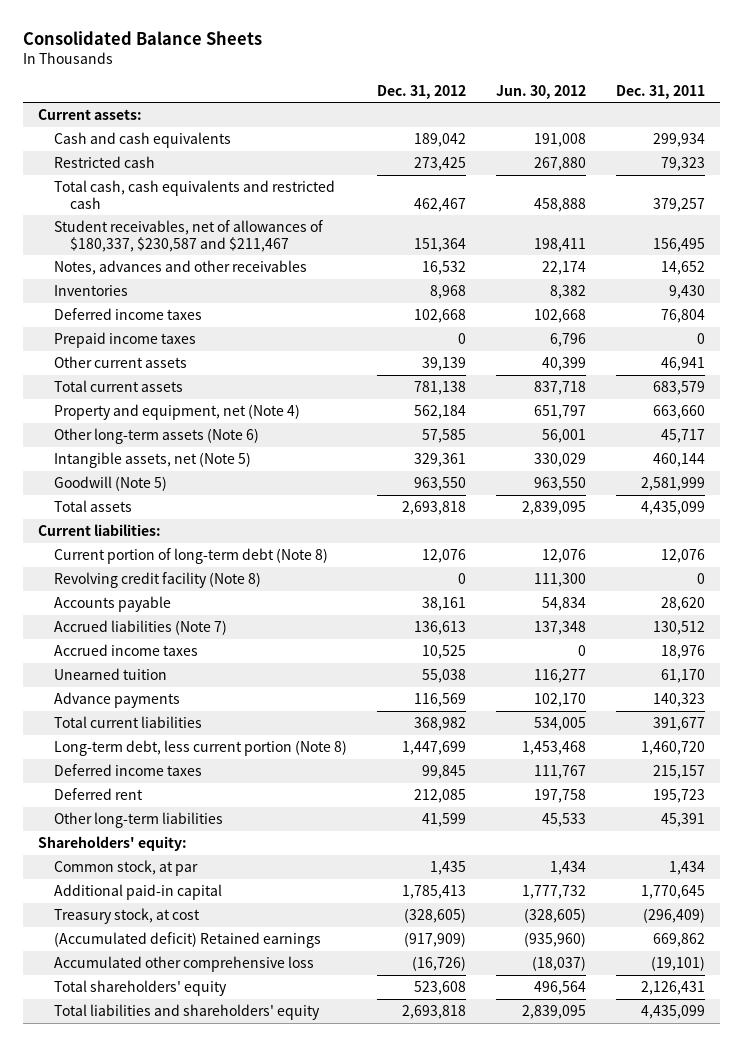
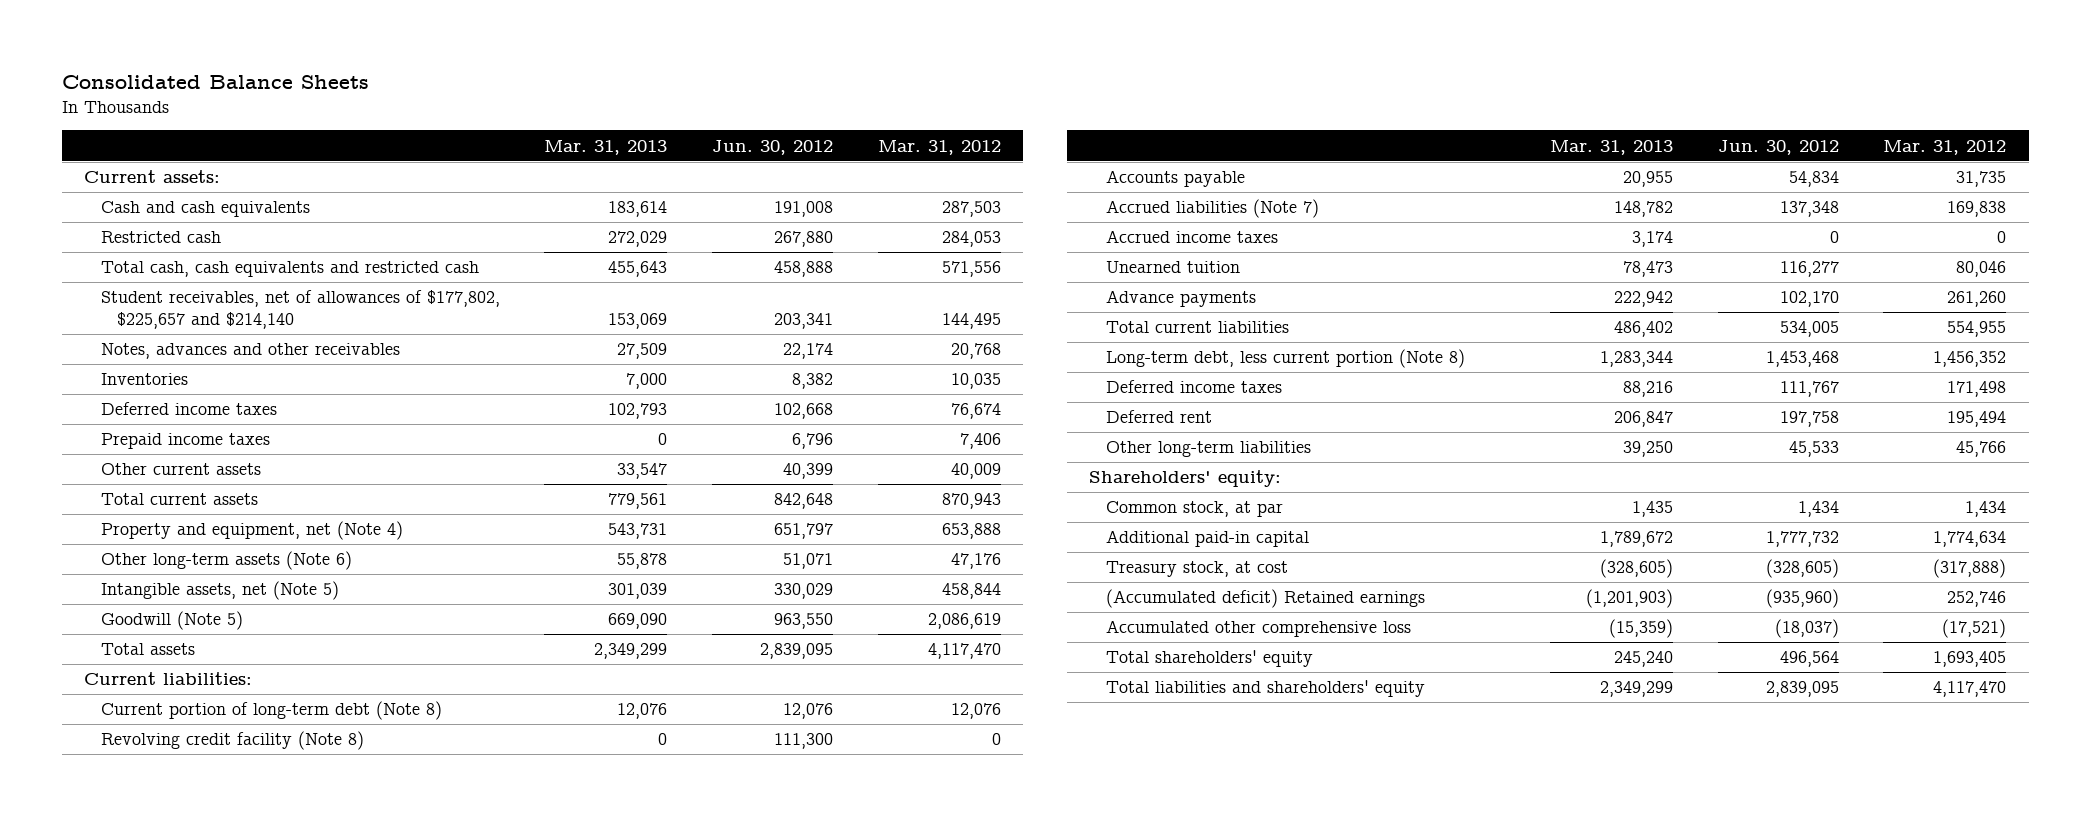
[376,84,466,99] Dec. 31, 2012 -> none
[615,84,705,99] Dec. 31, 2011 -> none
none -> [544,139,668,155] Mar. 31, 2013
none -> [877,139,1001,155] Mar. 31, 2012
[54,219,324,252] Student receivables, net of allowances of $180,337, $230,587 and $211,467 -> [100,290,500,330] Student receivables, net of allowances of $177,802, $225,657 and $214,140
[533,237,586,252] 198,411 -> [773,313,833,330] 203,341
[533,380,586,395] 837,718 -> [773,493,833,510] 842,648
[541,428,586,443] 56,001 -> [782,553,833,570] 51,071

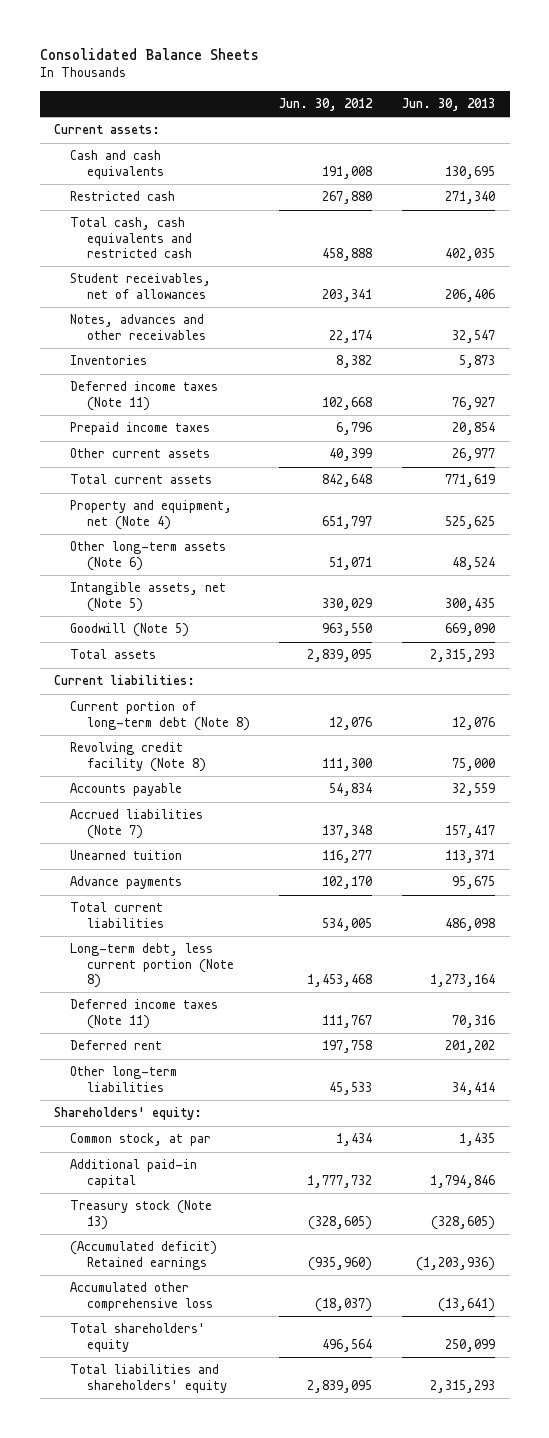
[544,139,668,155] Mar. 31, 2013 -> none
[877,139,1001,155] Mar. 31, 2012 -> none
none -> [402,97,496,111] Jun. 30, 2013
[100,290,500,330] Student receivables, net of allowances of $177,802, $225,657 and $214,140 -> [70,273,212,299] Student receivables, net of allowances
[100,402,277,416] Deferred income taxes -> [70,381,219,411] Deferred income taxes (Note 11)
[1106,230,1279,244] Accrued income taxes -> none
[1106,380,1283,394] Deferred income taxes -> [70,999,219,1029] Deferred income taxes (Note 11)
[1106,561,1289,578] Treasury stock, at cost -> [70,1200,213,1230] Treasury stock (Note 13)

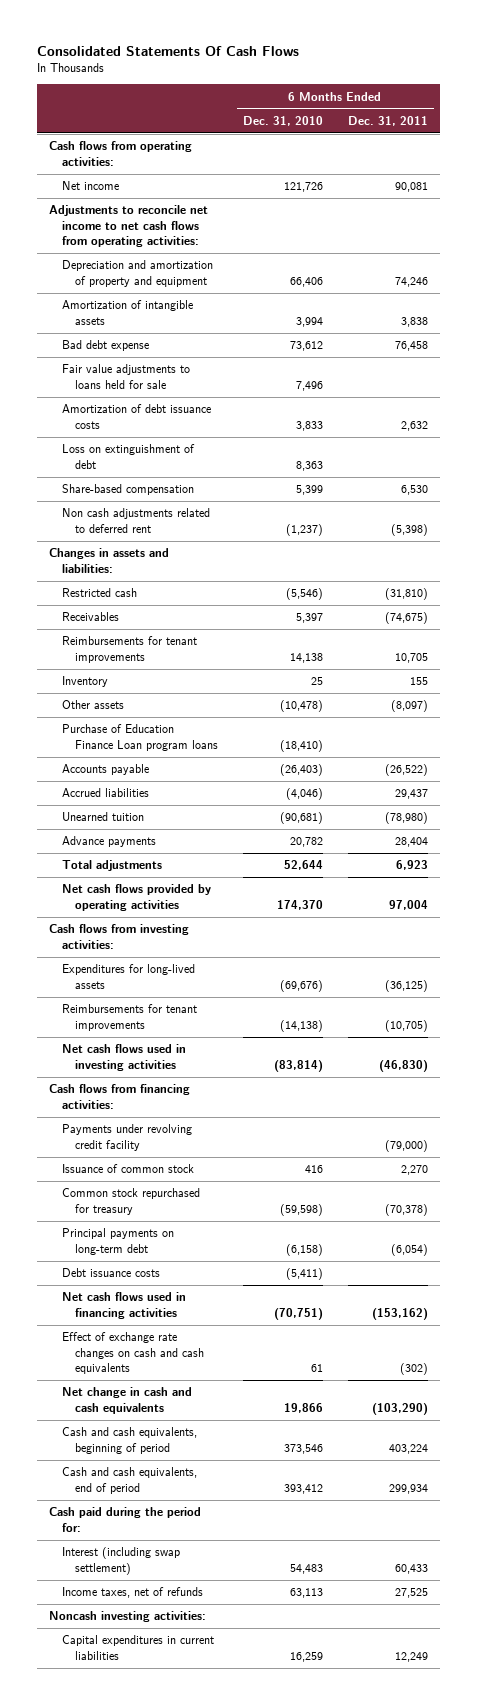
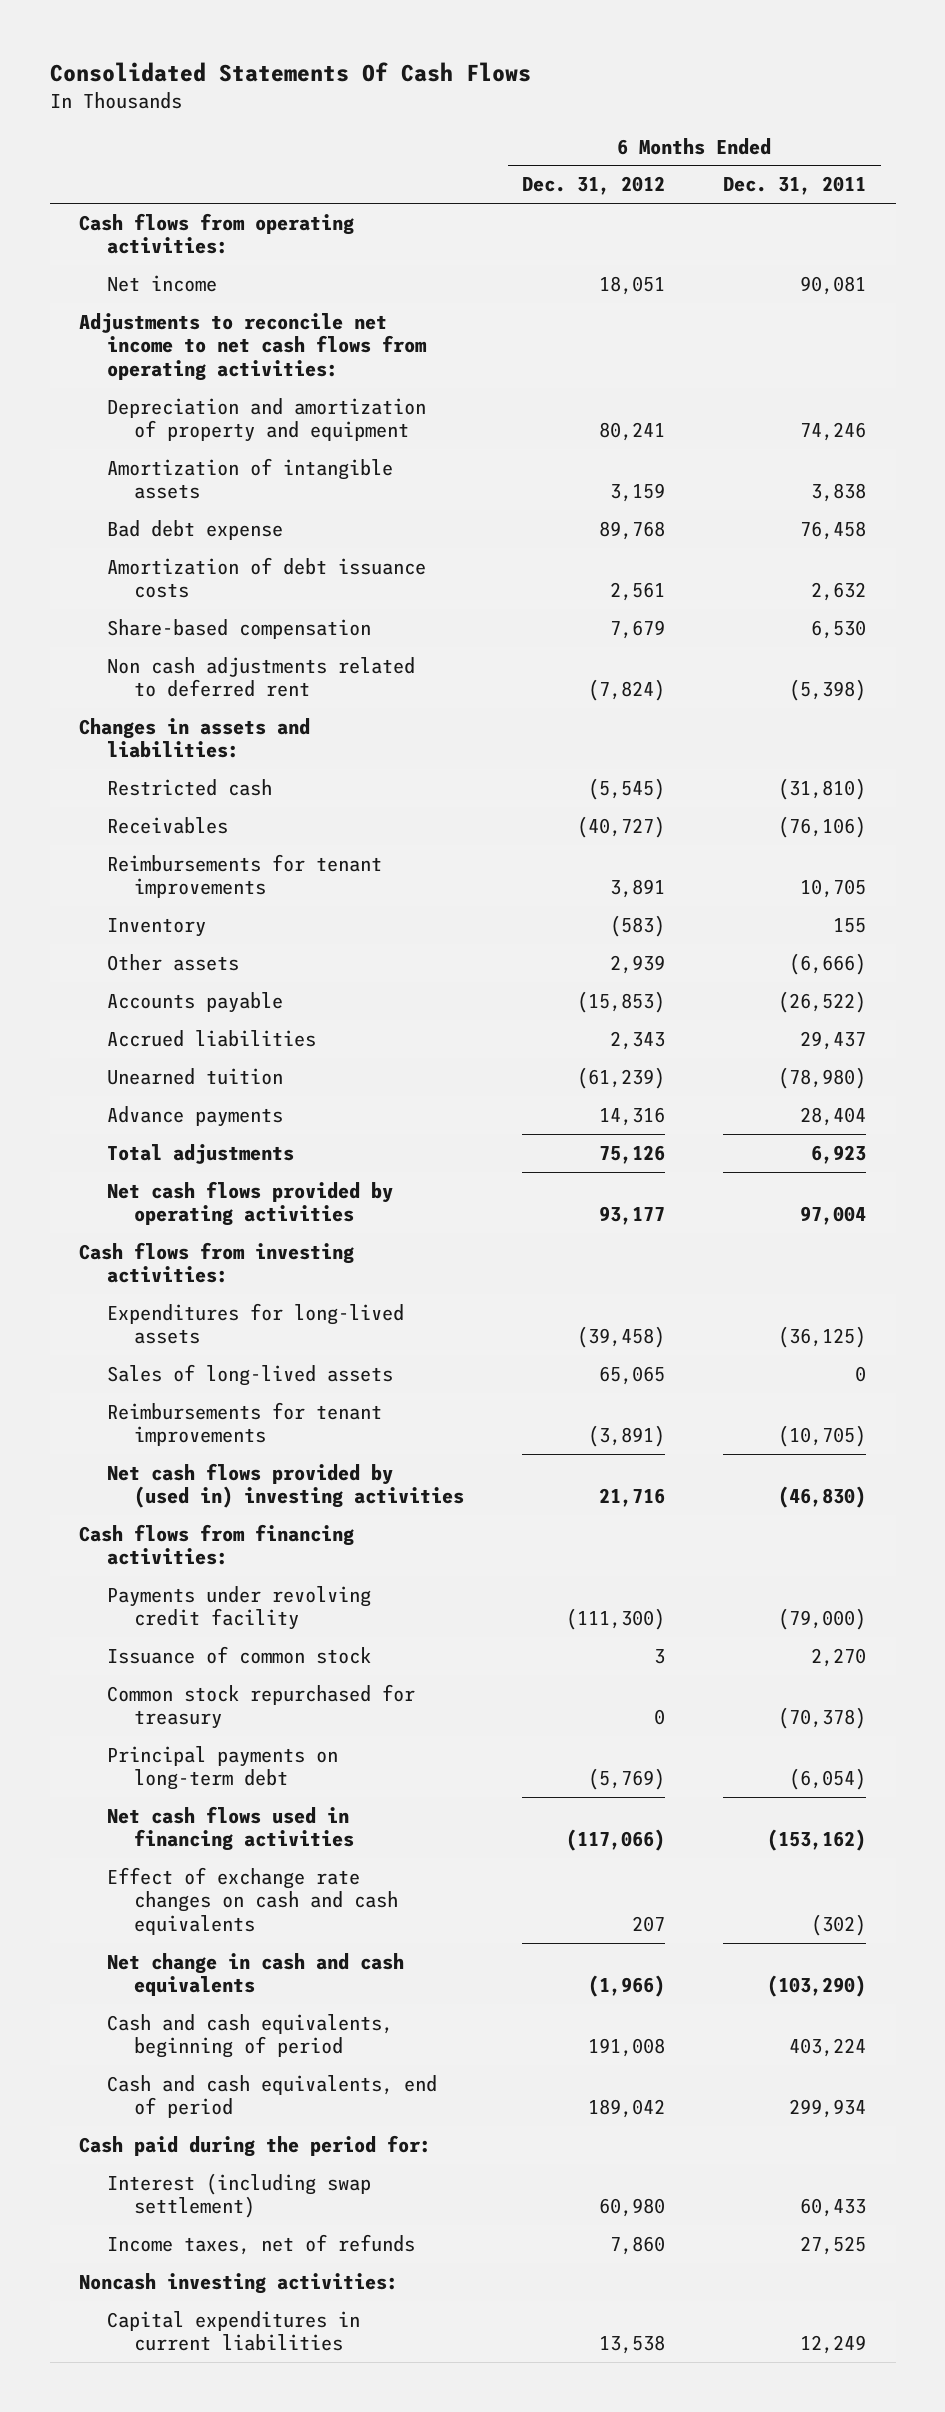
[243,116,324,127] Dec. 31, 2010 -> none
none -> [522,176,666,196] Dec. 31, 2012
[62,364,191,389] Fair value adjustments to loans held for sale -> none
[62,444,196,469] Loss on extinguishment of debt -> none
[384,612,428,625] (74,675) -> [778,815,867,838] (76,106)
[62,724,219,751] Purchase of Education Finance Loan program loans -> none
[390,700,428,713] (8,097) -> [789,952,867,975] (6,666)
none -> [106,1363,393,1386] Sales of long-lived assets
[62,1044,187,1071] Net cash flows used in investing activities -> [106,1462,465,1509] Net cash flows provided by (used in) investing activities
[62,1268,161,1278] Debt issuance costs -> none

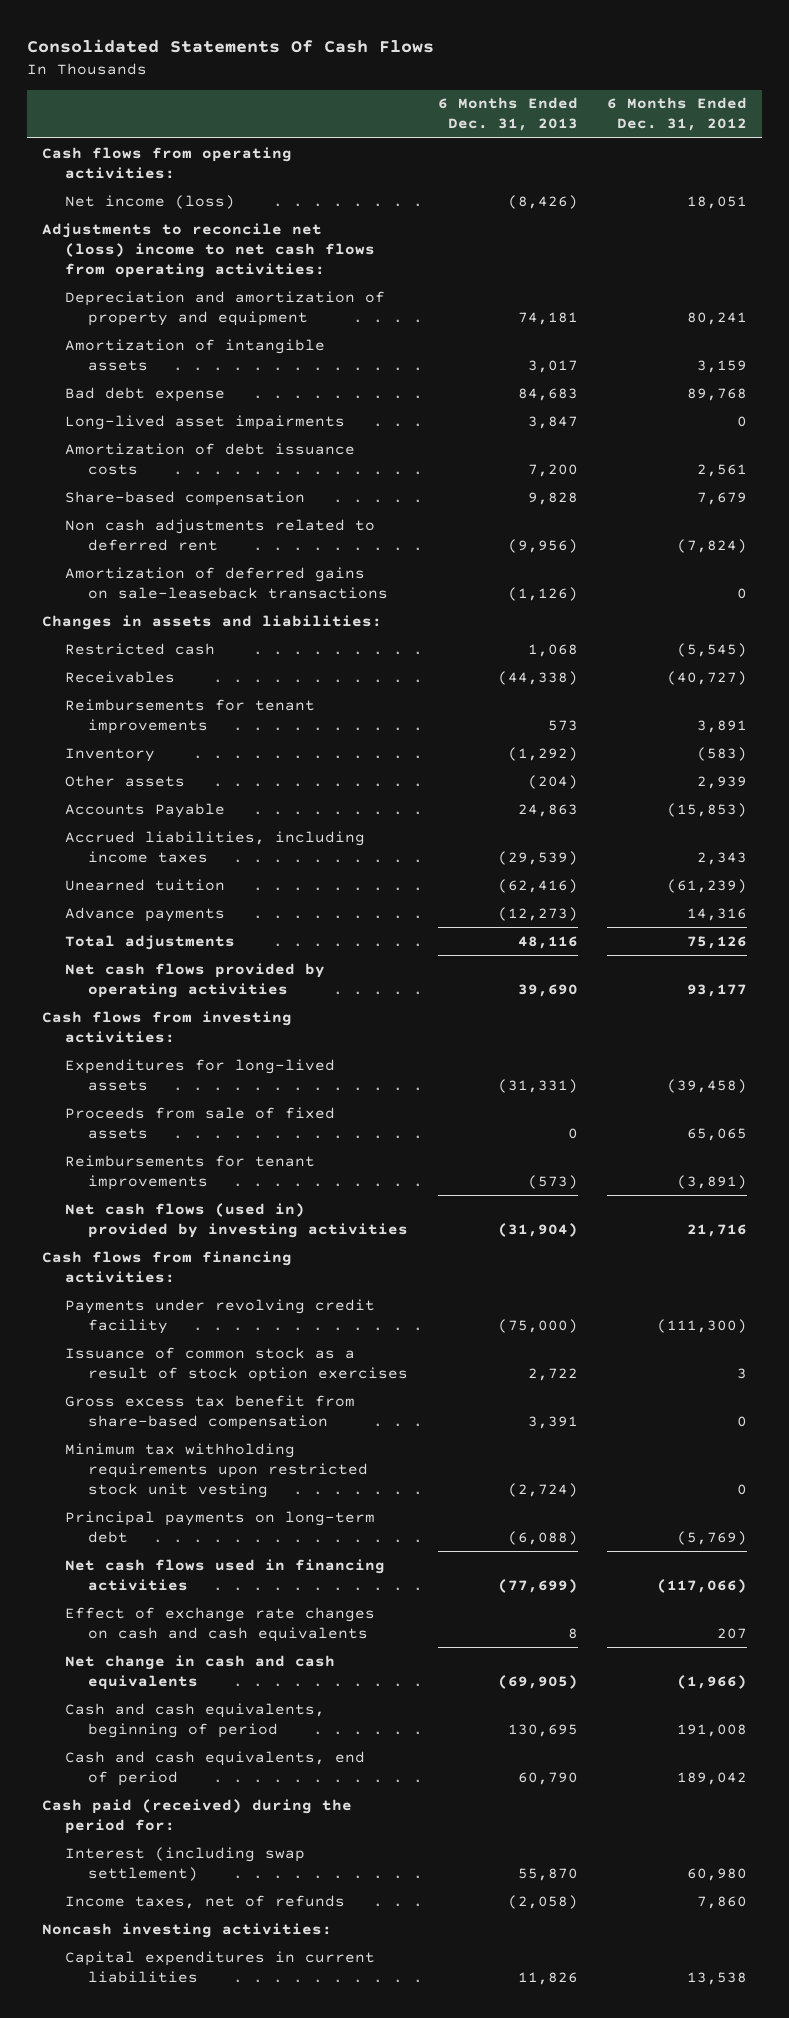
[723,176,867,196] Dec. 31, 2011 -> none
none -> [437,97,578,132] 6 Months Ended Dec. 31, 2013
[106,274,217,292] Net income -> [65,194,236,209] Net income (loss)
[79,312,427,382] Adjustments to reconcile net income to net cash flows from operating activities: -> [41,222,376,278] Adjustments to reconcile net (loss) income to net cash flows from operating activities:
none -> [65,414,346,430] Long-lived asset impairments
none -> [65,566,389,599] Amortization of deferred gains on sale-leaseback transactions
[106,991,283,1013] Accounts payable -> [65,802,226,818] Accounts Payable
[106,1029,316,1047] Accrued liabilities -> [65,830,366,863] Accrued liabilities, including income taxes
[106,1363,393,1386] Sales of long-lived assets -> [65,1106,336,1139] Proceeds from sale of fixed assets
[106,1462,465,1509] Net cash flows provided by (used in) investing activities -> [65,1202,409,1238] Net cash flows (used in) provided by investing activities
[106,1683,415,1730] Common stock repurchased for treasury -> none
[106,1645,371,1664] Issuance of common stock -> [65,1346,409,1382] Issuance of common stock as a result of stock option exercises
none -> [65,1394,356,1430] Gross excess tax benefit from share-based compensation
none -> [65,1442,369,1498] Minimum tax withholding requirements upon restricted stock unit vesting
[79,2134,432,2157] Cash paid during the period for: -> [41,1798,352,1834] Cash paid (received) during the period for:

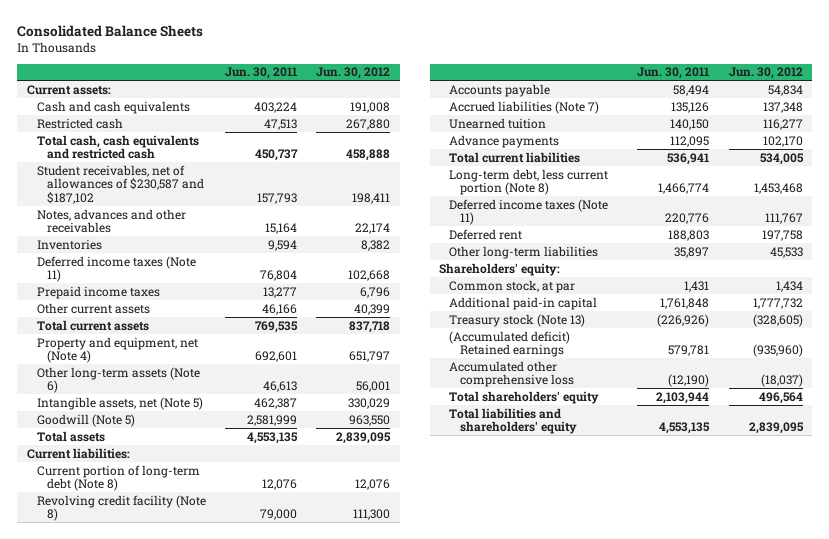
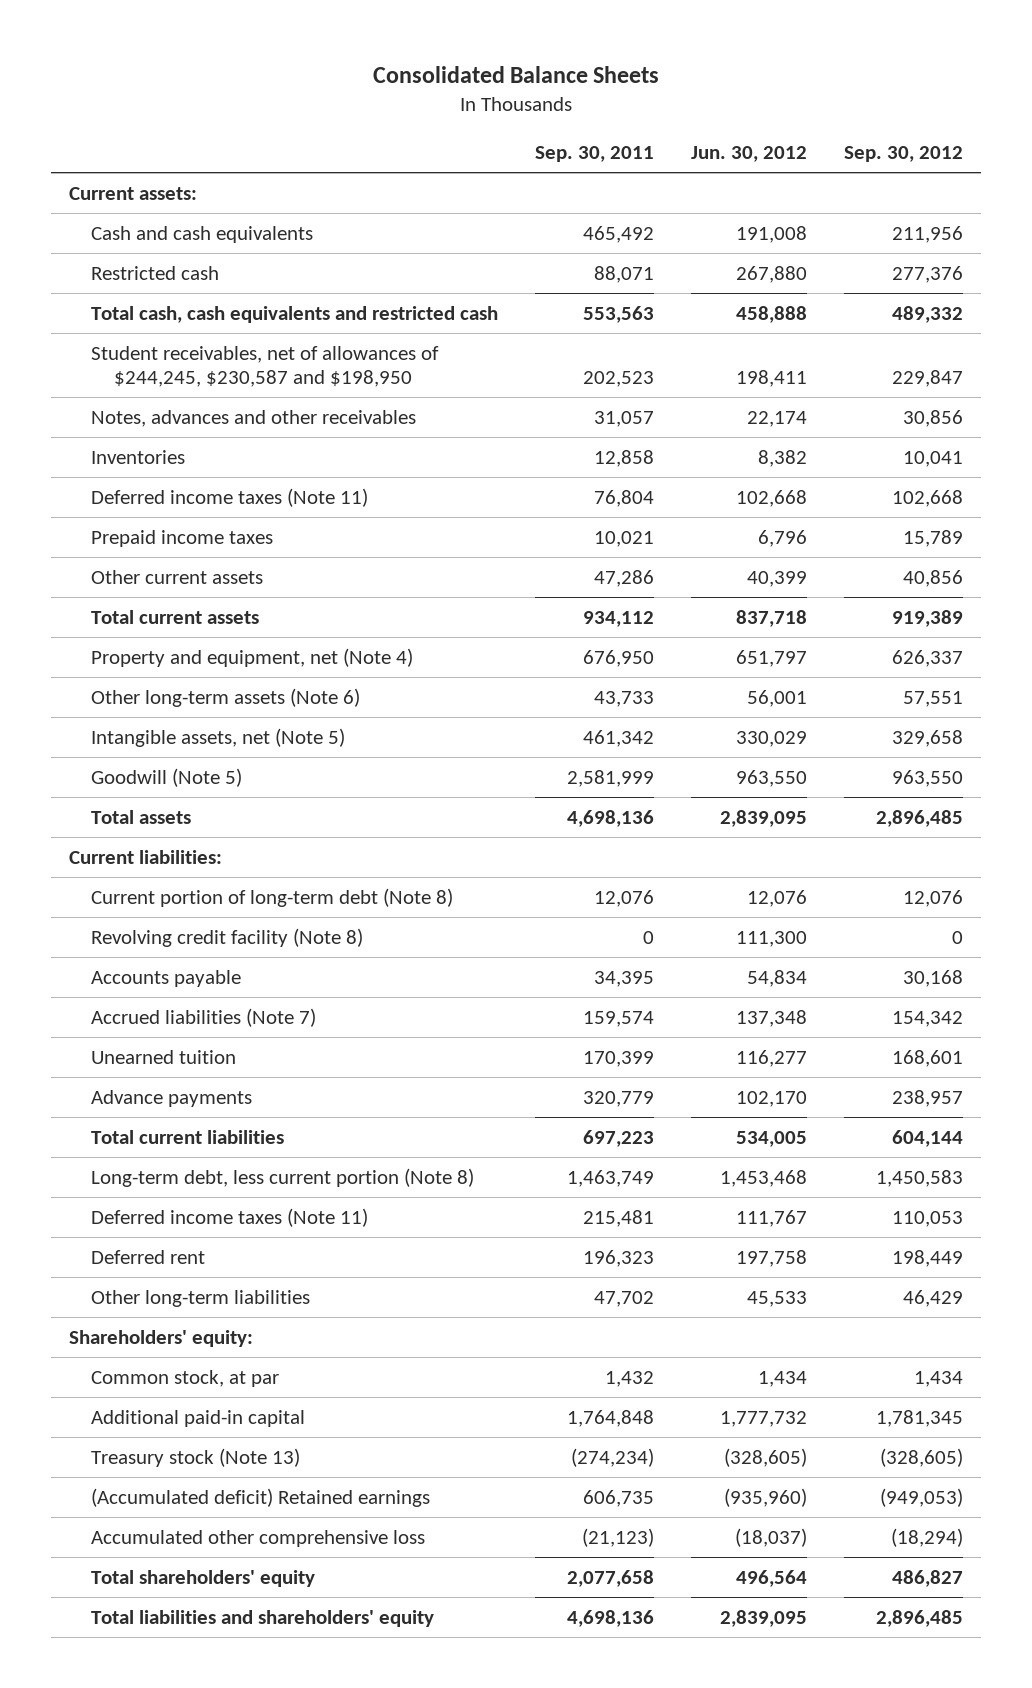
[225,67,298,80] Jun. 30, 2011 -> none
none -> [535,146,655,163] Sep. 30, 2011
none -> [843,146,963,163] Sep. 30, 2012
[37,164,205,205] Student receivables, net of allowances of $230,587 and $187,102 -> [91,345,440,388] Student receivables, net of allowances of $244,245, $230,587 and $198,950

